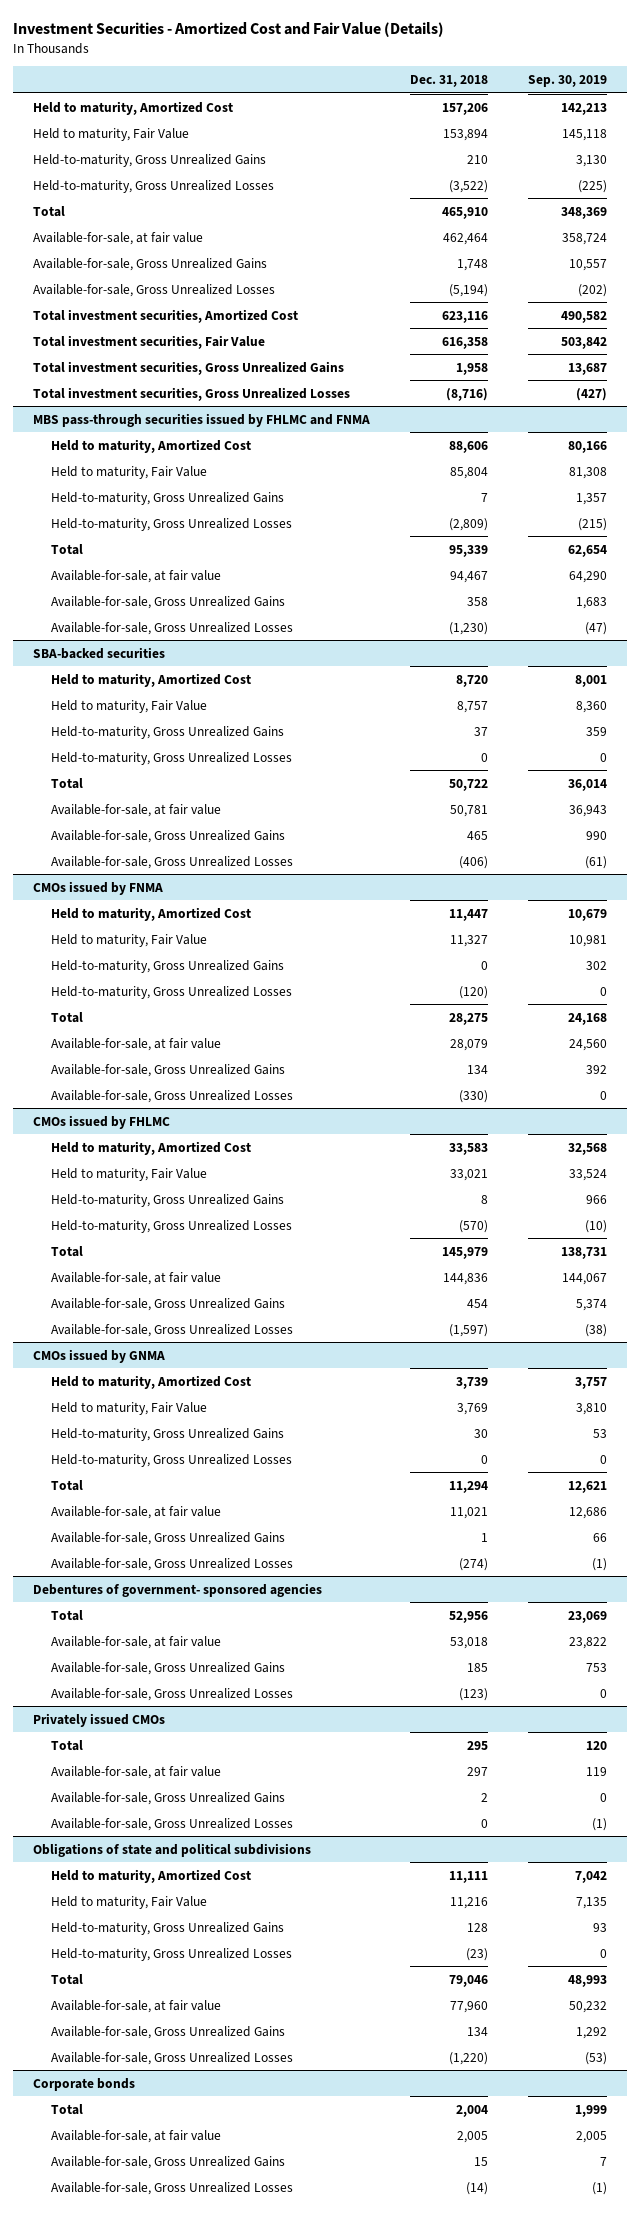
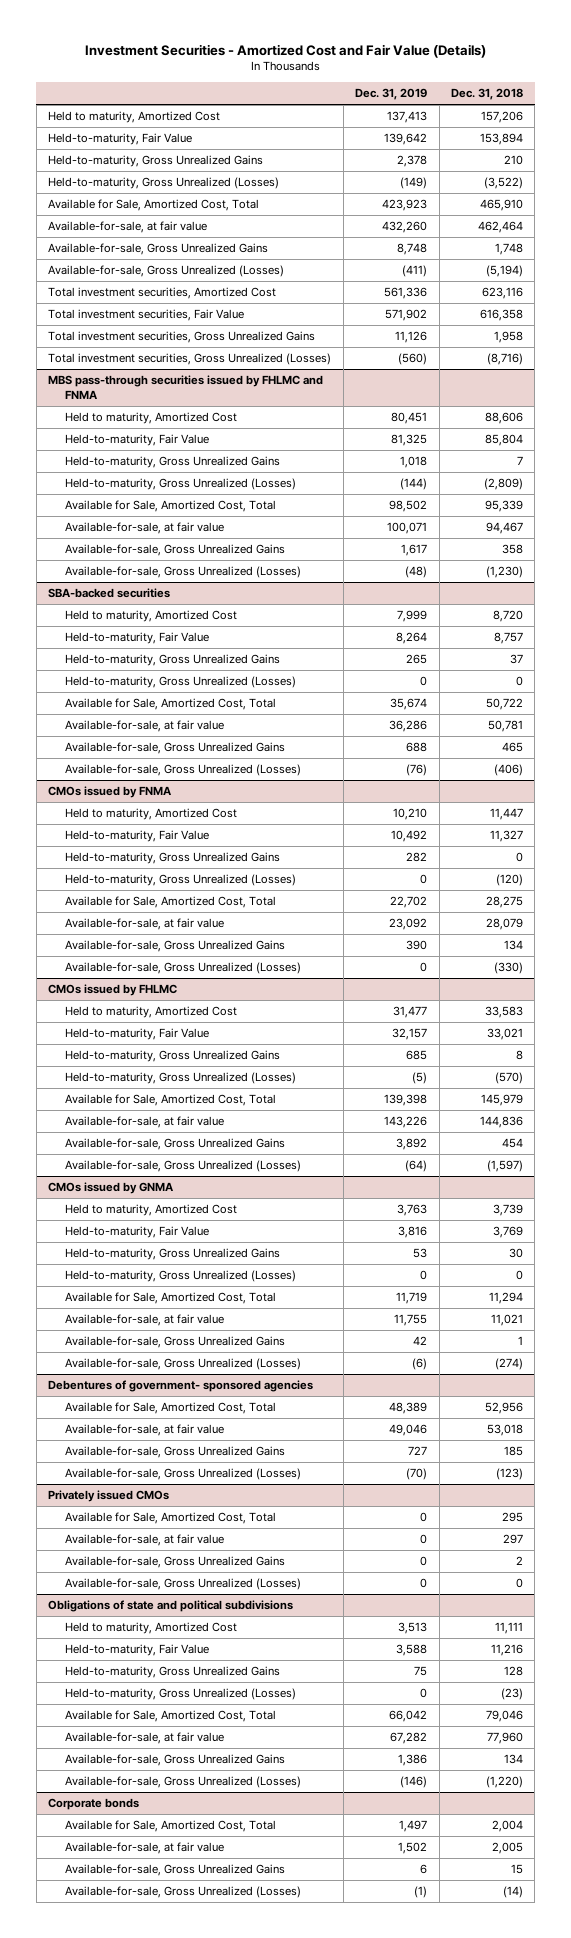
[527,75,607,88] Sep. 30, 2019 -> none
none -> [355,88,428,101] Dec. 31, 2019
[32,127,189,141] Held to maturity, Fair Value -> [48,133,193,146] Held-to-maturity, Fair Value
[32,179,274,193] Held-to-maturity, Gross Unrealized Losses -> [48,177,280,190] Held-to-maturity, Gross Unrealized (Losses)
[32,205,65,217] Total -> [48,199,260,212] Available for Sale, Amortized Cost, Total
[32,283,275,297] Available-for-sale, Gross Unrealized Losses -> [48,265,285,278] Available-for-sale, Gross Unrealized (Losses)
[32,386,350,401] Total investment securities, Gross Unrealized Losses -> [48,353,332,366] Total investment securities, Gross Unrealized (Losses)
[50,465,207,479] Held to maturity, Fair Value -> [65,434,210,447] Held-to-maturity, Fair Value
[50,517,292,531] Held-to-maturity, Gross Unrealized Losses -> [65,478,297,491] Held-to-maturity, Gross Unrealized (Losses)
[50,543,83,555] Total -> [65,500,277,513] Available for Sale, Amortized Cost, Total
[50,621,293,635] Available-for-sale, Gross Unrealized Losses -> [65,566,302,579] Available-for-sale, Gross Unrealized (Losses)
[50,699,207,713] Held to maturity, Fair Value -> [65,632,210,645] Held-to-maturity, Fair Value
[50,751,292,765] Held-to-maturity, Gross Unrealized Losses -> [65,676,297,689] Held-to-maturity, Gross Unrealized (Losses)
[50,777,83,789] Total -> [65,698,277,711] Available for Sale, Amortized Cost, Total
[50,855,293,869] Available-for-sale, Gross Unrealized Losses -> [65,764,302,777] Available-for-sale, Gross Unrealized (Losses)
[50,933,207,947] Held to maturity, Fair Value -> [65,830,210,843] Held-to-maturity, Fair Value
[50,985,292,999] Held-to-maturity, Gross Unrealized Losses -> [65,874,297,887] Held-to-maturity, Gross Unrealized (Losses)
[50,1011,83,1023] Total -> [65,896,277,909] Available for Sale, Amortized Cost, Total
[50,1089,293,1103] Available-for-sale, Gross Unrealized Losses -> [65,962,302,975] Available-for-sale, Gross Unrealized (Losses)
[50,1167,207,1181] Held to maturity, Fair Value -> [65,1028,210,1041] Held-to-maturity, Fair Value
[50,1219,292,1233] Held-to-maturity, Gross Unrealized Losses -> [65,1072,297,1085] Held-to-maturity, Gross Unrealized (Losses)
[50,1245,83,1257] Total -> [65,1094,277,1107] Available for Sale, Amortized Cost, Total
[50,1323,293,1337] Available-for-sale, Gross Unrealized Losses -> [65,1160,302,1173] Available-for-sale, Gross Unrealized (Losses)
[50,1401,207,1415] Held to maturity, Fair Value -> [65,1226,210,1239] Held-to-maturity, Fair Value
[50,1453,292,1467] Held-to-maturity, Gross Unrealized Losses -> [65,1270,297,1283] Held-to-maturity, Gross Unrealized (Losses)
[50,1479,83,1491] Total -> [65,1292,277,1305] Available for Sale, Amortized Cost, Total
[50,1557,293,1571] Available-for-sale, Gross Unrealized Losses -> [65,1358,302,1371] Available-for-sale, Gross Unrealized (Losses)
[50,1609,83,1621] Total -> [65,1402,277,1415] Available for Sale, Amortized Cost, Total
[50,1687,293,1701] Available-for-sale, Gross Unrealized Losses -> [65,1468,302,1481] Available-for-sale, Gross Unrealized (Losses)
[50,1739,83,1751] Total -> [65,1512,277,1525] Available for Sale, Amortized Cost, Total
[50,1817,293,1831] Available-for-sale, Gross Unrealized Losses -> [65,1578,302,1591] Available-for-sale, Gross Unrealized (Losses)
[50,1895,207,1909] Held to maturity, Fair Value -> [65,1644,210,1657] Held-to-maturity, Fair Value
[50,1947,292,1961] Held-to-maturity, Gross Unrealized Losses -> [65,1688,297,1701] Held-to-maturity, Gross Unrealized (Losses)
[50,1973,83,1985] Total -> [65,1710,277,1723] Available for Sale, Amortized Cost, Total
[50,2051,293,2065] Available-for-sale, Gross Unrealized Losses -> [65,1776,302,1789] Available-for-sale, Gross Unrealized (Losses)
[50,2103,83,2115] Total -> [65,1820,277,1833] Available for Sale, Amortized Cost, Total
[50,2181,293,2195] Available-for-sale, Gross Unrealized Losses -> [65,1886,302,1899] Available-for-sale, Gross Unrealized (Losses)

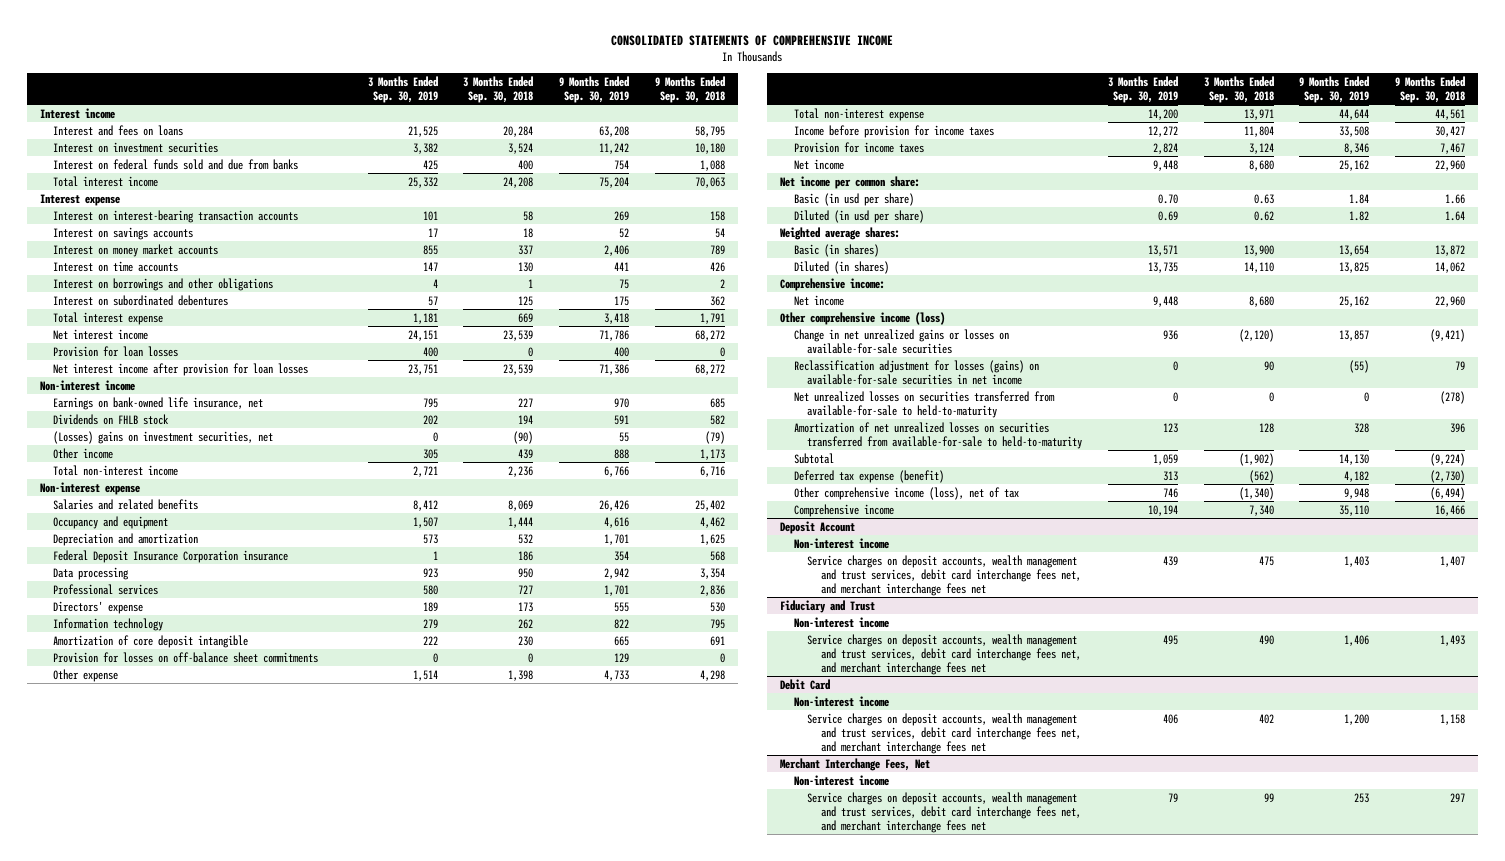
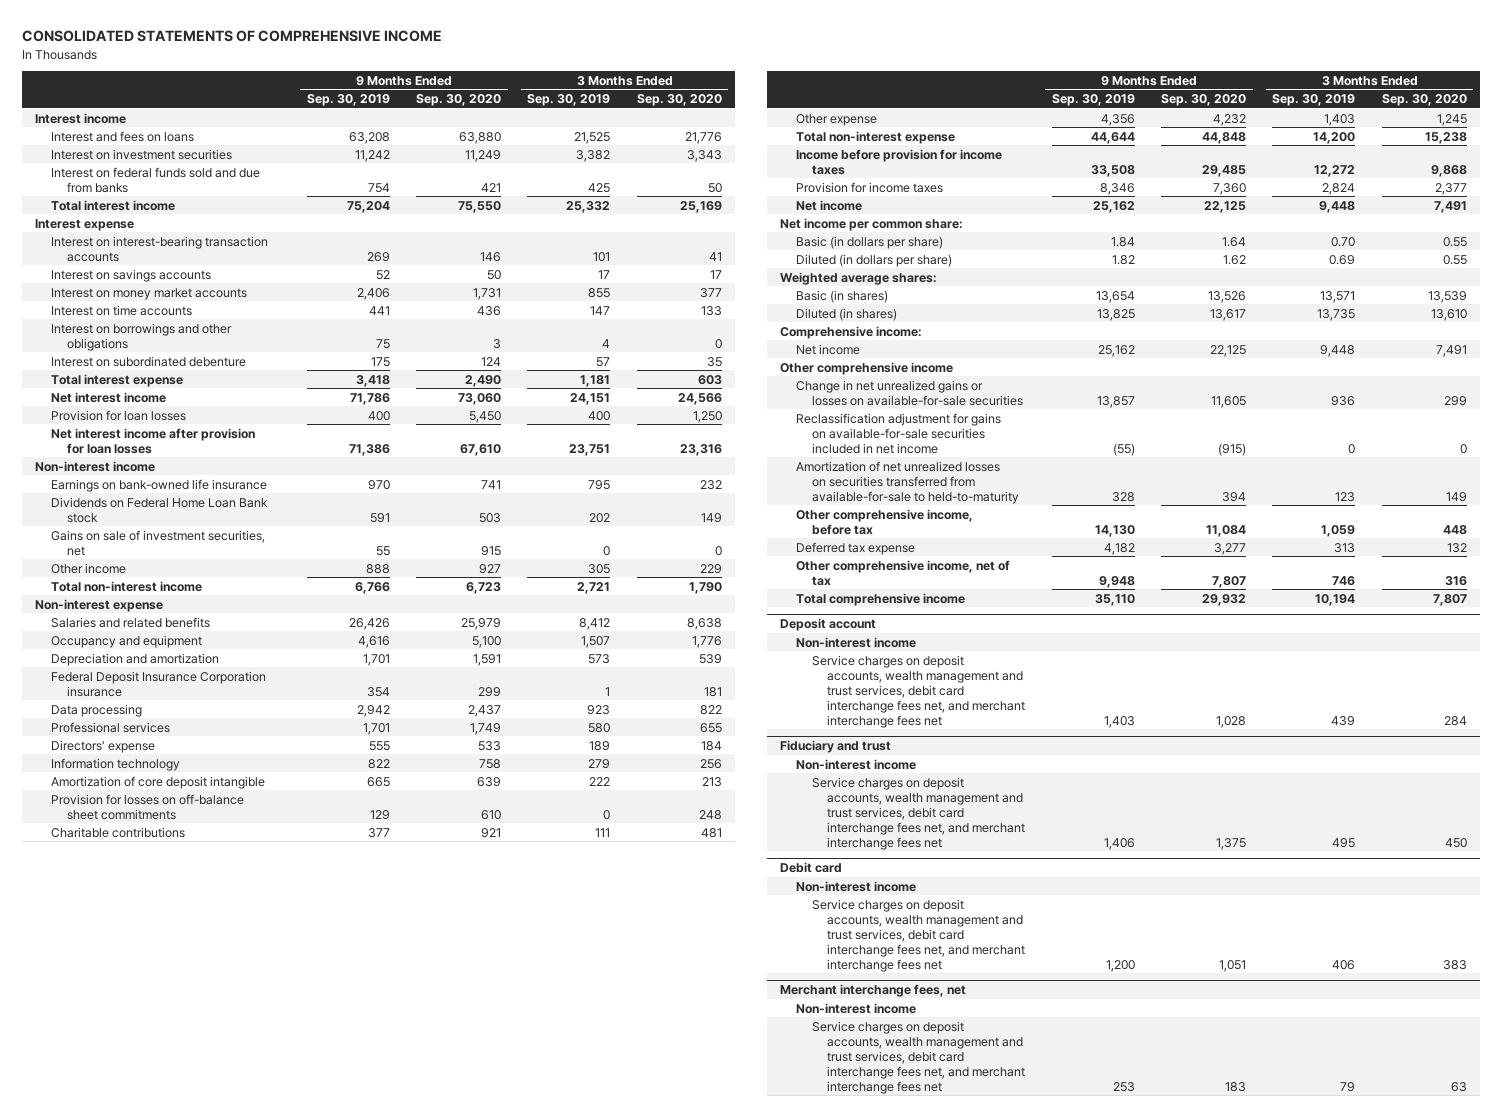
[463,75,534,103] 3 Months Ended Sep. 30, 2018 -> none
[654,75,725,103] 9 Months Ended Sep. 30, 2018 -> none
none -> [416,94,502,107] Sep. 30, 2020
none -> [636,94,722,107] Sep. 30, 2020
[53,294,229,306] Interest on subordinated debentures -> [50,355,246,367] Interest on subordinated debenture
[53,396,264,410] Earnings on bank-owned life insurance, net -> [50,478,267,492] Earnings on bank-owned life insurance
[53,413,170,425] Dividends on FHLB stock -> [50,496,268,523] Dividends on Federal Home Loan Bank stock
[53,430,274,444] (Losses) gains on investment securities, net -> [50,529,265,556] Gains on sale of investment securities, net
none -> [50,826,185,838] Charitable contributions
[412,669,438,681] 1,514 -> [1324,113,1356,126] 1,403
[604,669,630,681] 4,733 -> [1100,113,1135,126] 4,356
[793,192,914,206] Basic (in usd per share) -> [795,235,943,249] Basic (in dollars per share)
[793,209,924,223] Diluted (in usd per share) -> [795,253,952,267] Diluted (in dollars per share)
[780,311,946,325] Other comprehensive income (loss) -> [779,361,953,375] Other comprehensive income
[793,390,1055,418] Net unrealized losses on securities transferred from available-for-sale to held-to-maturity -> none
[793,359,1039,385] Reclassification adjustment for losses (gains) on available-for-sale securities in net income -> [795,412,1001,454] Reclassification adjustment for gains on available-for-sale securities included in net income
[793,452,834,464] Subtotal -> [795,508,973,535] Other comprehensive income, before tax
[793,469,944,483] Deferred tax expense (benefit) -> [795,541,915,555] Deferred tax expense
[793,486,1019,500] Other comprehensive income (loss), net of tax -> [795,559,1010,586] Other comprehensive income, net of tax
[793,503,894,517] Comprehensive income -> [795,592,965,606] Total comprehensive income
[780,520,856,534] Deposit Account -> [779,618,876,632] Deposit account
[780,599,876,613] Fiduciary and Trust -> [779,740,891,754] Fiduciary and trust
[780,678,831,690] Debit Card -> [779,862,842,874] Debit card
[780,757,931,771] Merchant Interchange Fees, Net -> [779,984,966,998] Merchant interchange fees, net

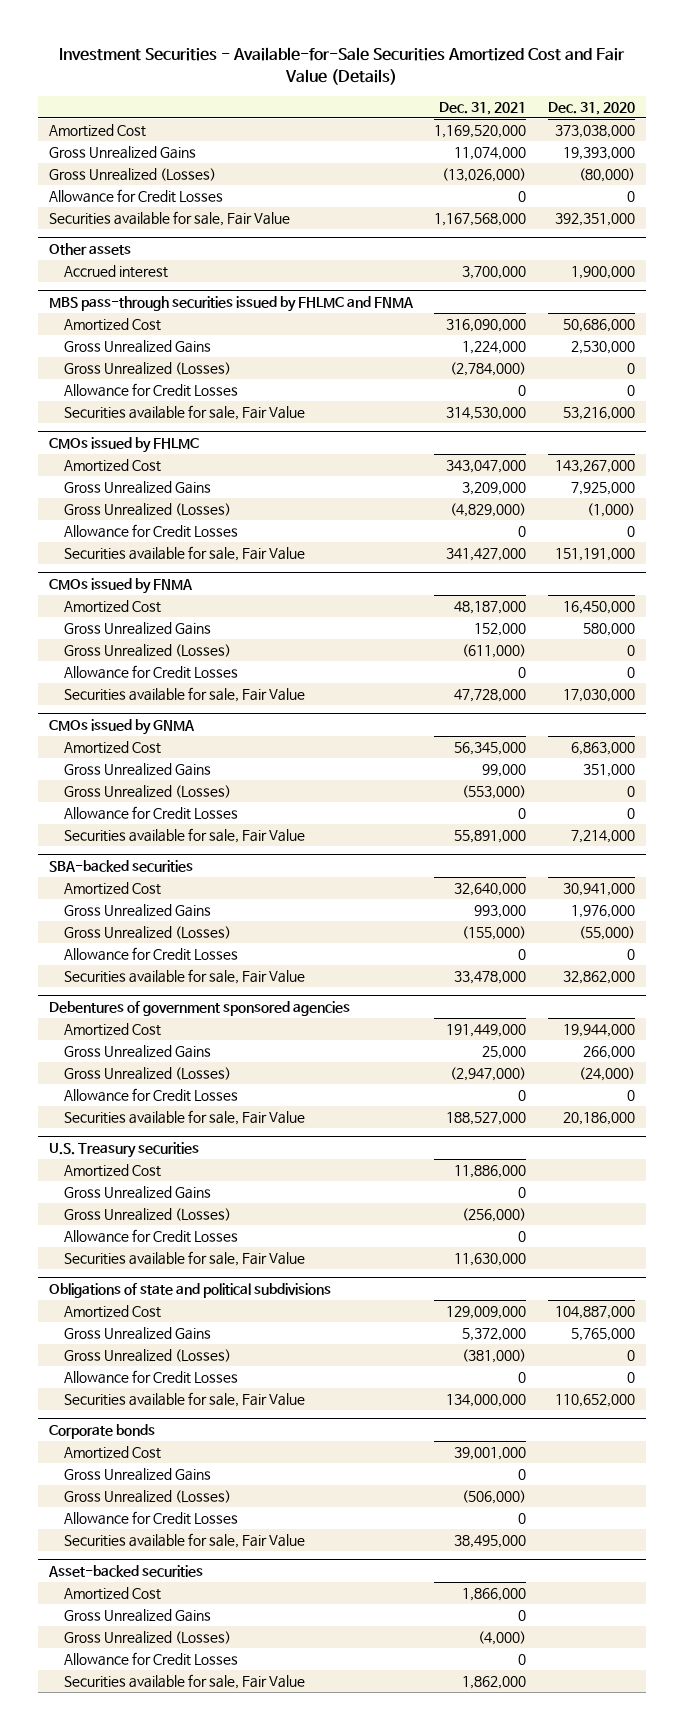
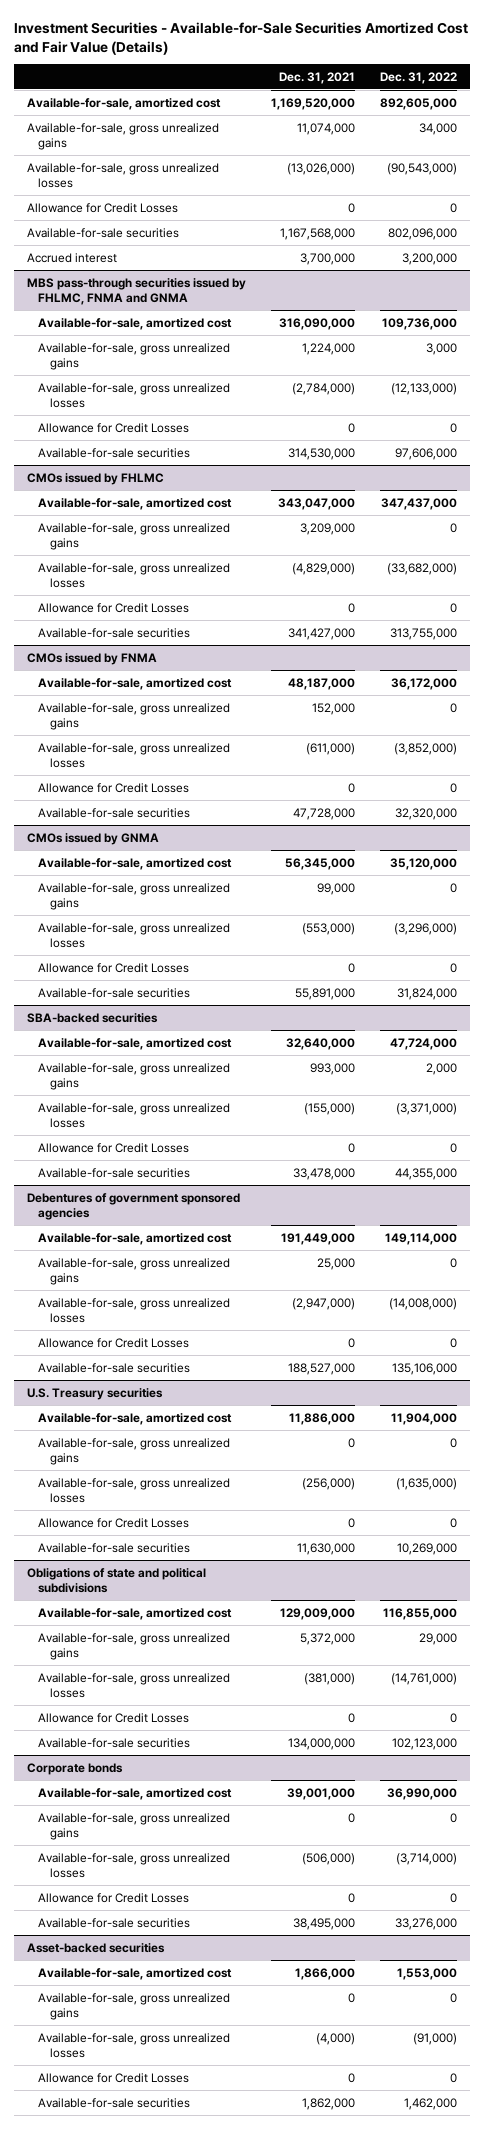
[547,102,635,116] Dec. 31, 2020 -> none
none -> [380,71,458,84] Dec. 31, 2022
[48,124,146,138] Amortized Cost -> [26,97,221,110] Available-for-sale, amortized cost
[48,146,196,160] Gross Unrealized Gains -> [26,122,219,151] Available-for-sale, gross unrealized gains
[48,168,216,182] Gross Unrealized (Losses) -> [26,162,219,189] Available-for-sale, gross unrealized losses
[48,243,131,256] Other assets -> none
[48,211,290,227] Securities available for sale, Fair Value -> [26,227,179,238] Available-for-sale securities
[48,296,414,313] MBS pass-through securities issued by FHLMC and FNMA -> [26,277,246,306] MBS pass-through securities issued by FHLMC, FNMA and GNMA
[63,318,161,332] Amortized Cost -> [38,317,233,330] Available-for-sale, amortized cost
[63,340,211,354] Gross Unrealized Gains -> [38,342,231,371] Available-for-sale, gross unrealized gains
[63,362,231,376] Gross Unrealized (Losses) -> [38,382,231,409] Available-for-sale, gross unrealized losses
[63,405,305,421] Securities available for sale, Fair Value -> [38,447,191,458] Available-for-sale securities
[63,459,161,473] Amortized Cost -> [38,497,233,510] Available-for-sale, amortized cost
[63,481,211,495] Gross Unrealized Gains -> [38,522,231,551] Available-for-sale, gross unrealized gains
[63,503,231,517] Gross Unrealized (Losses) -> [38,562,231,589] Available-for-sale, gross unrealized losses
[63,546,305,562] Securities available for sale, Fair Value -> [38,627,191,638] Available-for-sale securities
[63,600,161,614] Amortized Cost -> [38,677,233,690] Available-for-sale, amortized cost
[63,622,211,636] Gross Unrealized Gains -> [38,702,231,731] Available-for-sale, gross unrealized gains
[63,644,231,658] Gross Unrealized (Losses) -> [38,742,231,769] Available-for-sale, gross unrealized losses
[63,687,305,703] Securities available for sale, Fair Value -> [38,807,191,818] Available-for-sale securities
[63,741,161,755] Amortized Cost -> [38,857,233,870] Available-for-sale, amortized cost
[63,763,211,777] Gross Unrealized Gains -> [38,882,231,911] Available-for-sale, gross unrealized gains
[63,785,231,799] Gross Unrealized (Losses) -> [38,922,231,949] Available-for-sale, gross unrealized losses
[63,828,305,844] Securities available for sale, Fair Value -> [38,987,191,998] Available-for-sale securities
[63,882,161,896] Amortized Cost -> [38,1037,233,1050] Available-for-sale, amortized cost
[63,904,211,918] Gross Unrealized Gains -> [38,1062,231,1091] Available-for-sale, gross unrealized gains
[63,926,231,940] Gross Unrealized (Losses) -> [38,1102,231,1129] Available-for-sale, gross unrealized losses
[63,969,305,985] Securities available for sale, Fair Value -> [38,1167,191,1178] Available-for-sale securities
[63,1023,161,1037] Amortized Cost -> [38,1232,233,1245] Available-for-sale, amortized cost
[63,1045,211,1059] Gross Unrealized Gains -> [38,1257,231,1286] Available-for-sale, gross unrealized gains
[63,1067,231,1081] Gross Unrealized (Losses) -> [38,1297,231,1324] Available-for-sale, gross unrealized losses
[63,1110,305,1126] Securities available for sale, Fair Value -> [38,1362,191,1373] Available-for-sale securities
[63,1164,161,1178] Amortized Cost -> [38,1412,233,1425] Available-for-sale, amortized cost
[63,1186,211,1200] Gross Unrealized Gains -> [38,1437,231,1466] Available-for-sale, gross unrealized gains
[63,1208,231,1222] Gross Unrealized (Losses) -> [38,1477,231,1504] Available-for-sale, gross unrealized losses
[63,1251,305,1267] Securities available for sale, Fair Value -> [38,1542,191,1553] Available-for-sale securities
[63,1305,161,1319] Amortized Cost -> [38,1607,233,1620] Available-for-sale, amortized cost
[63,1327,211,1341] Gross Unrealized Gains -> [38,1632,231,1661] Available-for-sale, gross unrealized gains
[63,1349,231,1363] Gross Unrealized (Losses) -> [38,1672,231,1699] Available-for-sale, gross unrealized losses
[63,1392,305,1408] Securities available for sale, Fair Value -> [38,1737,191,1748] Available-for-sale securities
[63,1446,161,1460] Amortized Cost -> [38,1787,233,1800] Available-for-sale, amortized cost
[63,1468,211,1482] Gross Unrealized Gains -> [38,1812,231,1841] Available-for-sale, gross unrealized gains
[63,1490,231,1504] Gross Unrealized (Losses) -> [38,1852,231,1879] Available-for-sale, gross unrealized losses
[63,1533,305,1549] Securities available for sale, Fair Value -> [38,1917,191,1928] Available-for-sale securities
[63,1587,161,1601] Amortized Cost -> [38,1967,233,1980] Available-for-sale, amortized cost
[63,1609,211,1623] Gross Unrealized Gains -> [38,1992,231,2021] Available-for-sale, gross unrealized gains
[63,1631,231,1645] Gross Unrealized (Losses) -> [38,2032,231,2059] Available-for-sale, gross unrealized losses
[63,1674,305,1690] Securities available for sale, Fair Value -> [38,2097,191,2108] Available-for-sale securities

